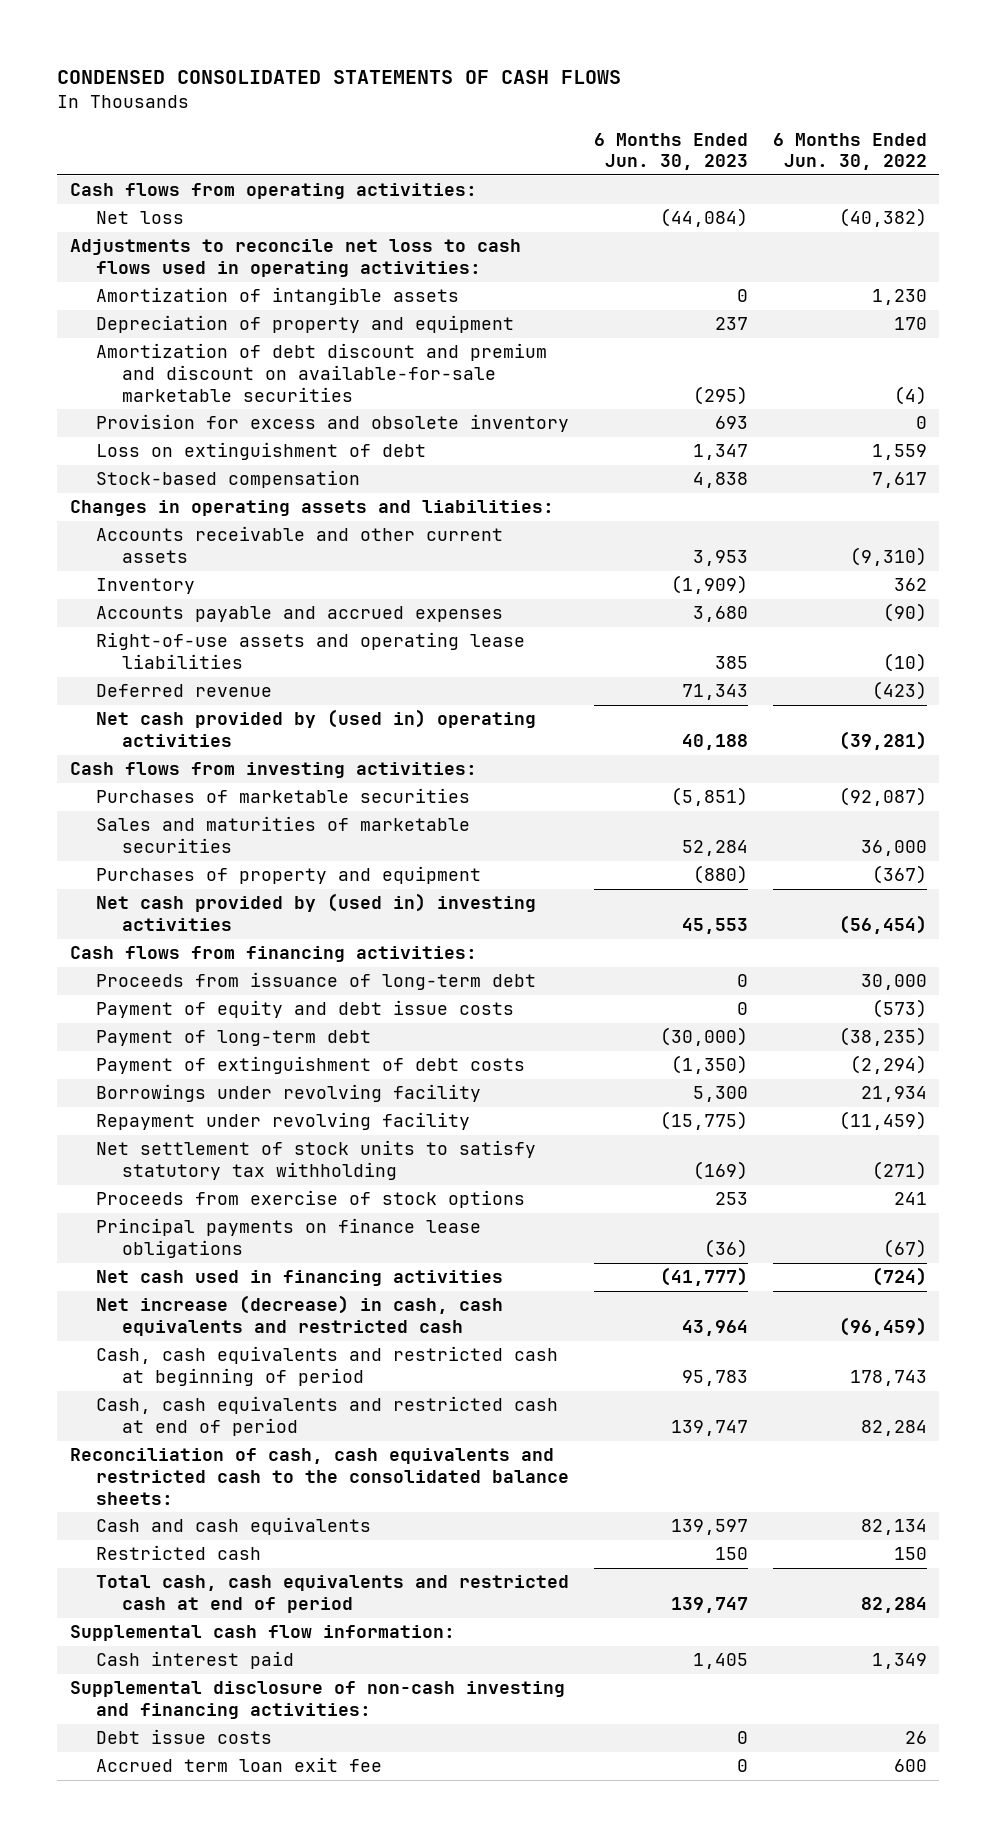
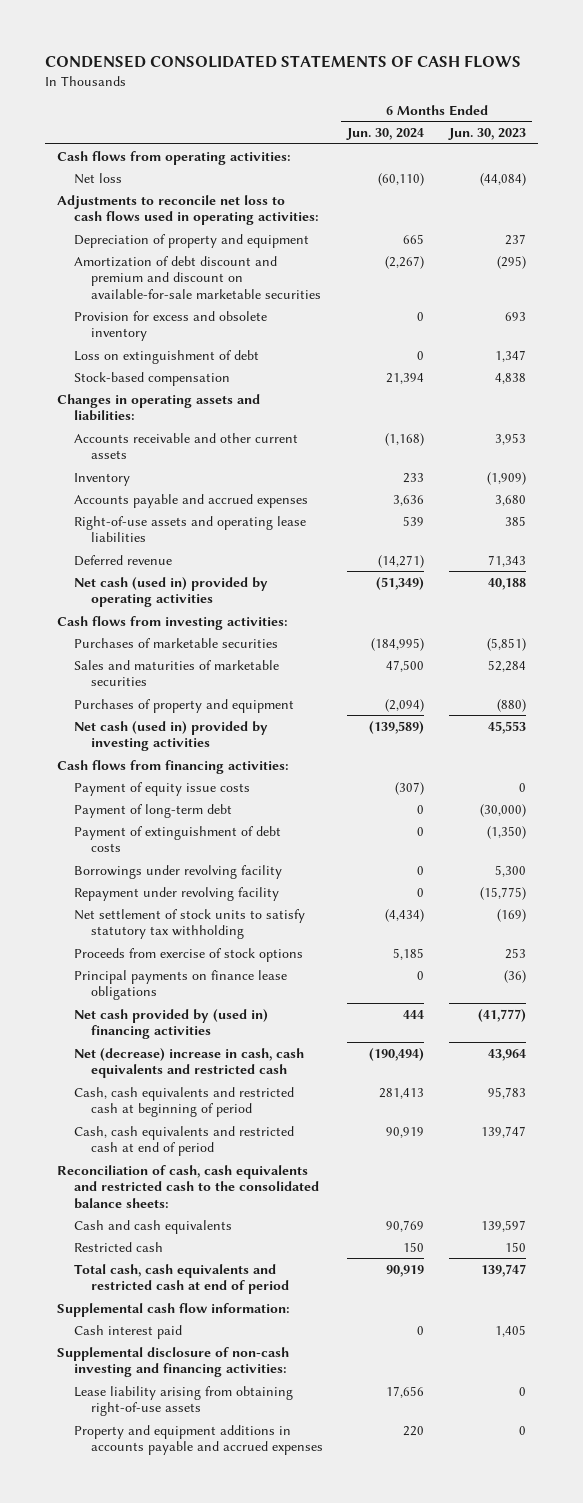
[772,132,927,171] 6 Months Ended Jun. 30, 2022 -> none
none -> [346,128,425,141] Jun. 30, 2024
[95,287,459,306] Amortization of intangible assets -> none
[95,709,536,747] Net cash provided by (used in) operating activities -> [74,576,269,608] Net cash (used in) provided by operating activities
[95,893,536,931] Net cash provided by (used in) investing activities -> [74,720,269,752] Net cash (used in) provided by investing activities
[95,972,536,991] Proceeds from issuance of long-term debt -> none
[95,1000,514,1019] Payment of equity and debt issue costs -> [74,781,251,796] Payment of equity issue costs
[95,1270,503,1287] Net cash used in financing activities -> [74,1008,269,1040] Net cash provided by (used in) financing activities
[95,1295,503,1336] Net increase (decrease) in cash, cash equivalents and restricted cash -> [74,1047,305,1079] Net (decrease) increase in cash, cash equivalents and restricted cash
[95,1729,272,1745] Debt issue costs -> none
[95,1757,382,1773] Accrued term loan exit fee -> none
none -> [74,1385,294,1417] Lease liability arising from obtaining right-of-use assets
none -> [74,1424,323,1456] Property and equipment additions in accounts payable and accrued expenses

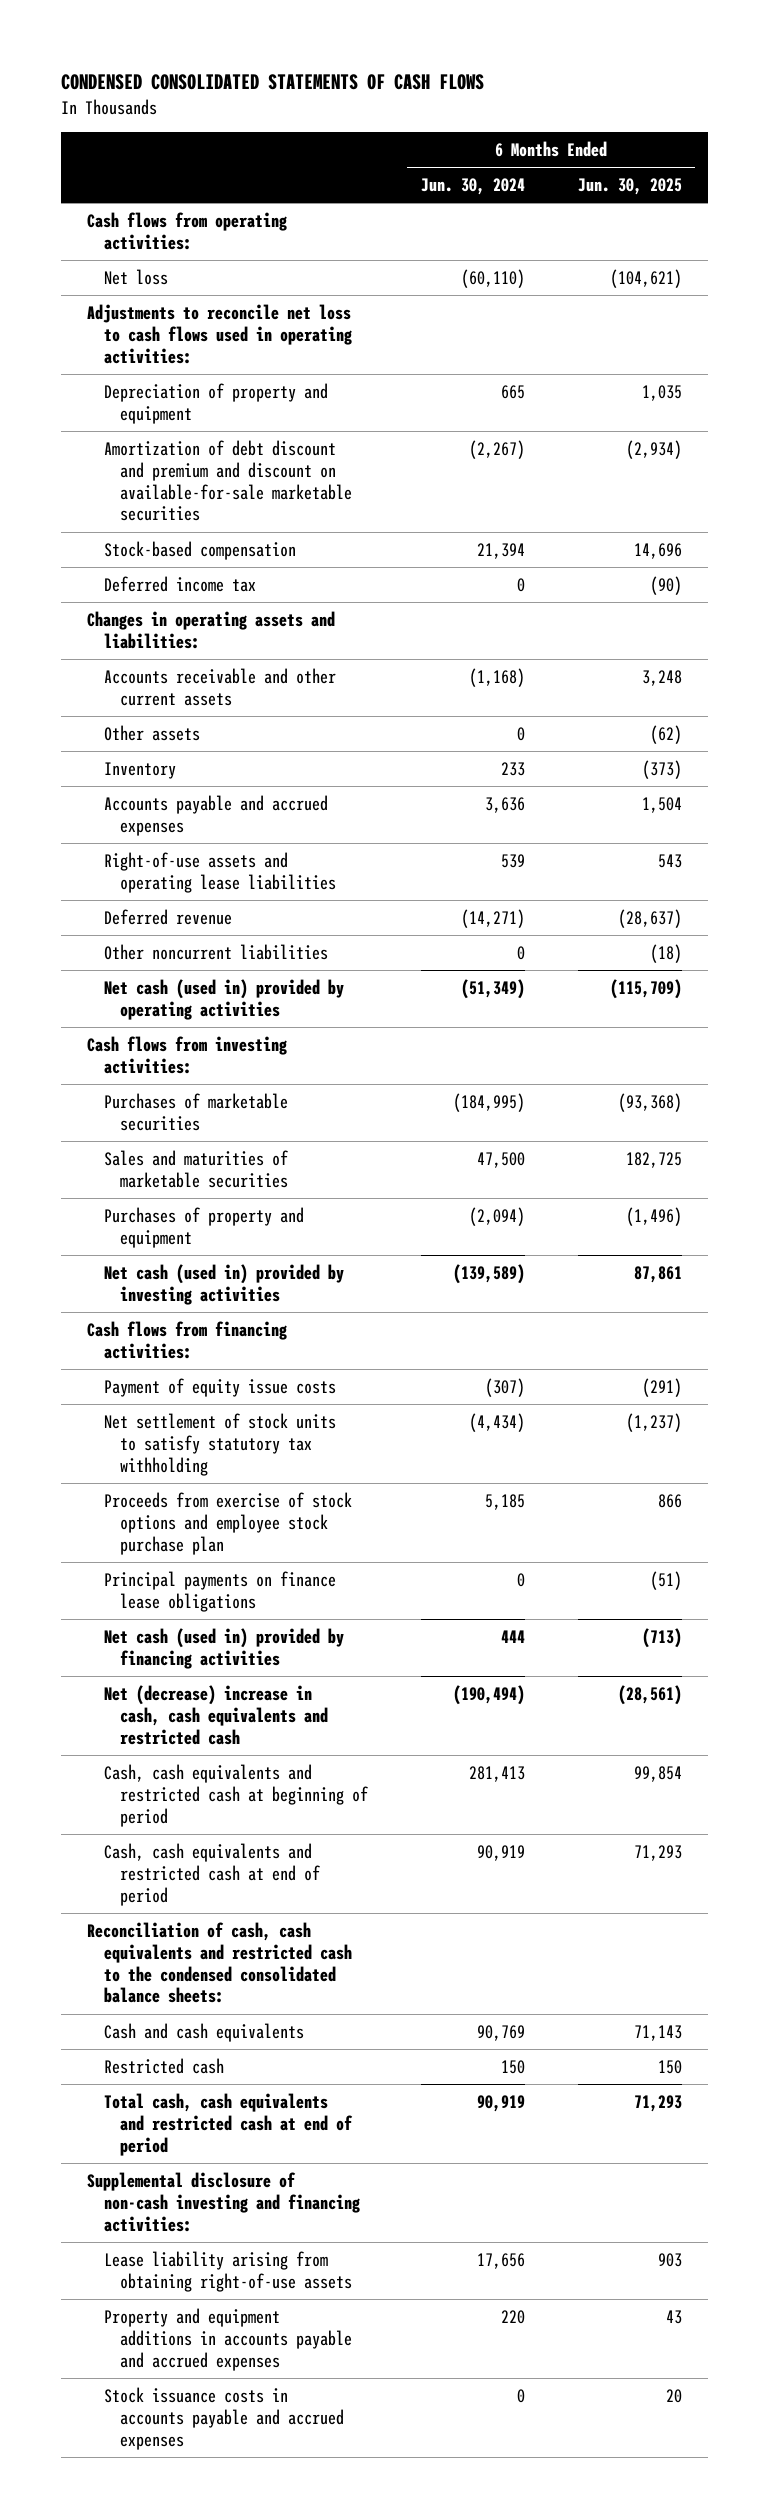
[447,128,526,141] Jun. 30, 2023 -> none
none -> [577,178,682,196] Jun. 30, 2025
[74,310,268,342] Provision for excess and obsolete inventory -> none
[74,349,260,364] Loss on extinguishment of debt -> none
none -> [103,575,256,592] Deferred income tax
none -> [103,724,200,741] Other assets
none -> [103,943,328,960] Other noncurrent liabilities
[74,803,233,818] Payment of long-term debt -> none
[74,825,282,853] Payment of extinguishment of debt costs -> none
[74,864,283,879] Borrowings under revolving facility -> none
[74,886,280,901] Repayment under revolving facility -> none
[74,947,304,962] Proceeds from exercise of stock options -> [103,1491,352,1555] Proceeds from exercise of stock options and employee stock purchase plan
[74,1008,269,1040] Net cash provided by (used in) financing activities -> [103,1627,344,1669] Net cash (used in) provided by financing activities
[57,1164,320,1210] Reconciliation of cash, cash equivalents and restricted cash to the consolidated balance sheets: -> [87,1921,352,2004] Reconciliation of cash, cash equivalents and restricted cash to the condensed consolidated balance sheets:
[57,1302,291,1317] Supplemental cash flow information: -> none
[74,1324,183,1339] Cash interest paid -> none
none -> [103,2386,344,2450] Stock issuance costs in accounts payable and accrued expenses

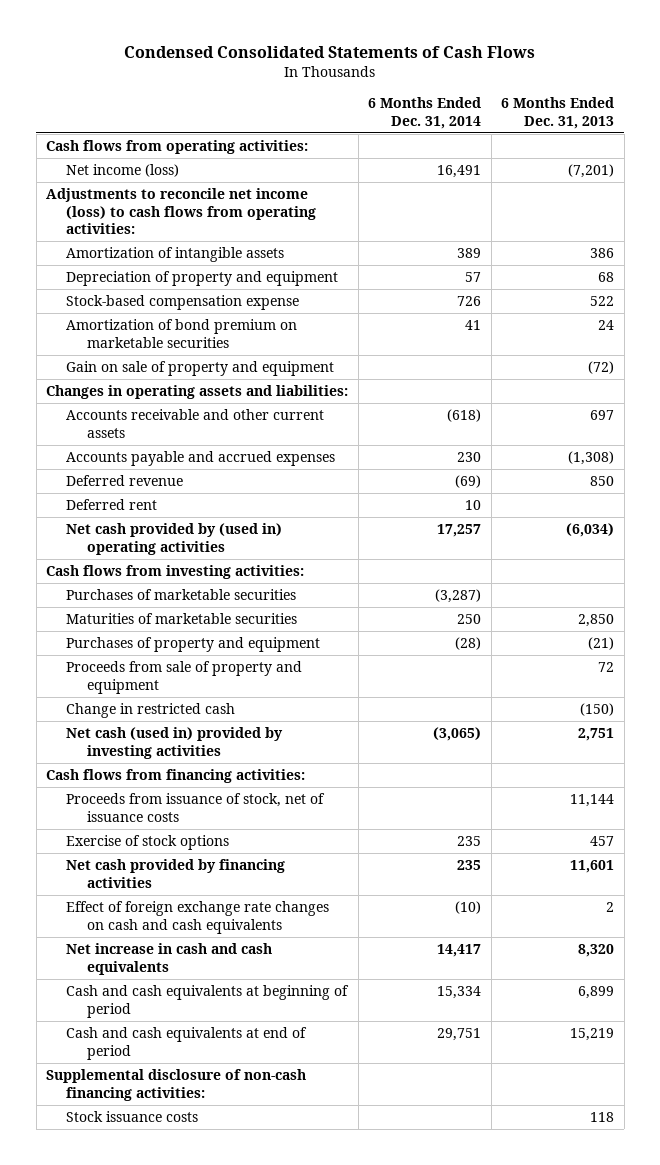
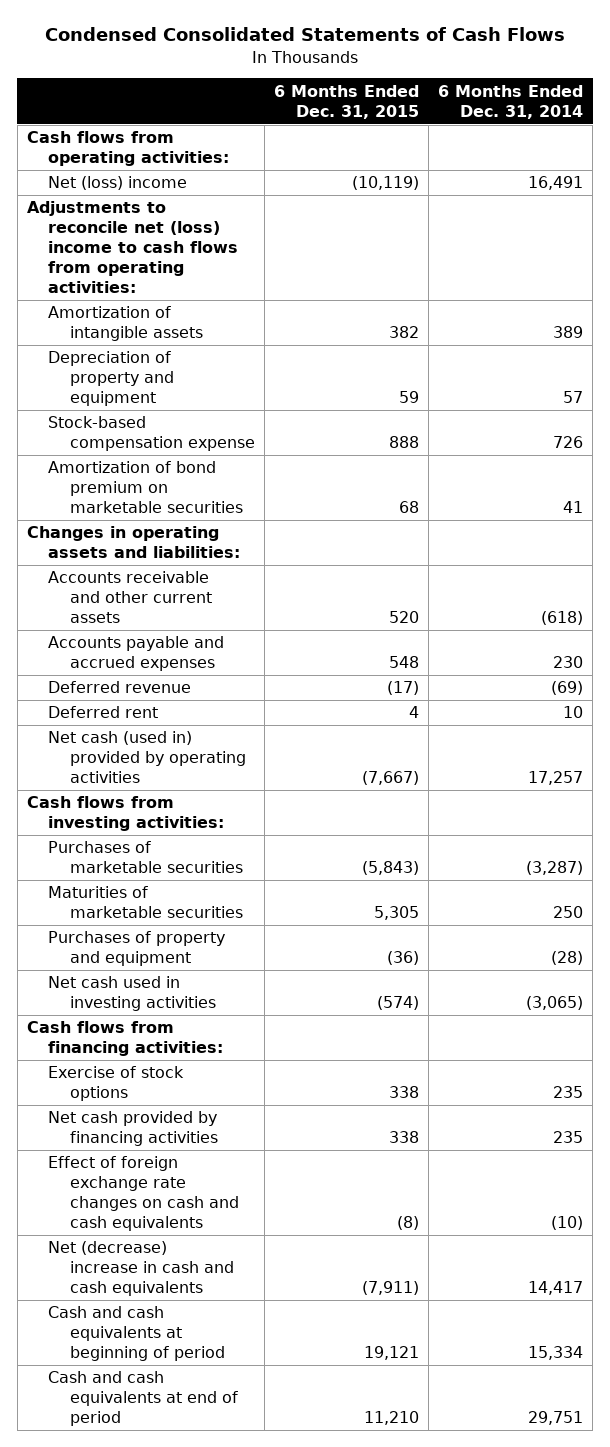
[501,97,615,129] 6 Months Ended Dec. 31, 2013 -> none
none -> [274,84,420,119] 6 Months Ended Dec. 31, 2015
[66,164,180,178] Net income (loss) -> [48,176,188,191] Net (loss) income
[46,188,317,234] Adjustments to reconcile net income (loss) to cash flows from operating activities: -> [26,201,239,294] Adjustments to reconcile net (loss) income to cash flows from operating activities:
[66,361,335,377] Gain on sale of property and equipment -> none
[66,523,283,555] Net cash provided by (used in) operating activities -> [48,731,246,784] Net cash (used in) provided by operating activities
[66,661,303,694] Proceeds from sale of property and equipment -> none
[66,703,236,719] Change in restricted cash -> none
[66,727,284,759] Net cash (used in) provided by investing activities -> [48,976,216,1012] Net cash used in investing activities
[66,793,326,822] Proceeds from issuance of stock, net of issuance costs -> none
[66,943,273,975] Net increase in cash and cash equivalents -> [48,1241,234,1297] Net (decrease) increase in cash and cash equivalents
[46,1069,307,1101] Supplemental disclosure of non-cash financing activities: -> none
[66,1111,199,1123] Stock issuance costs -> none

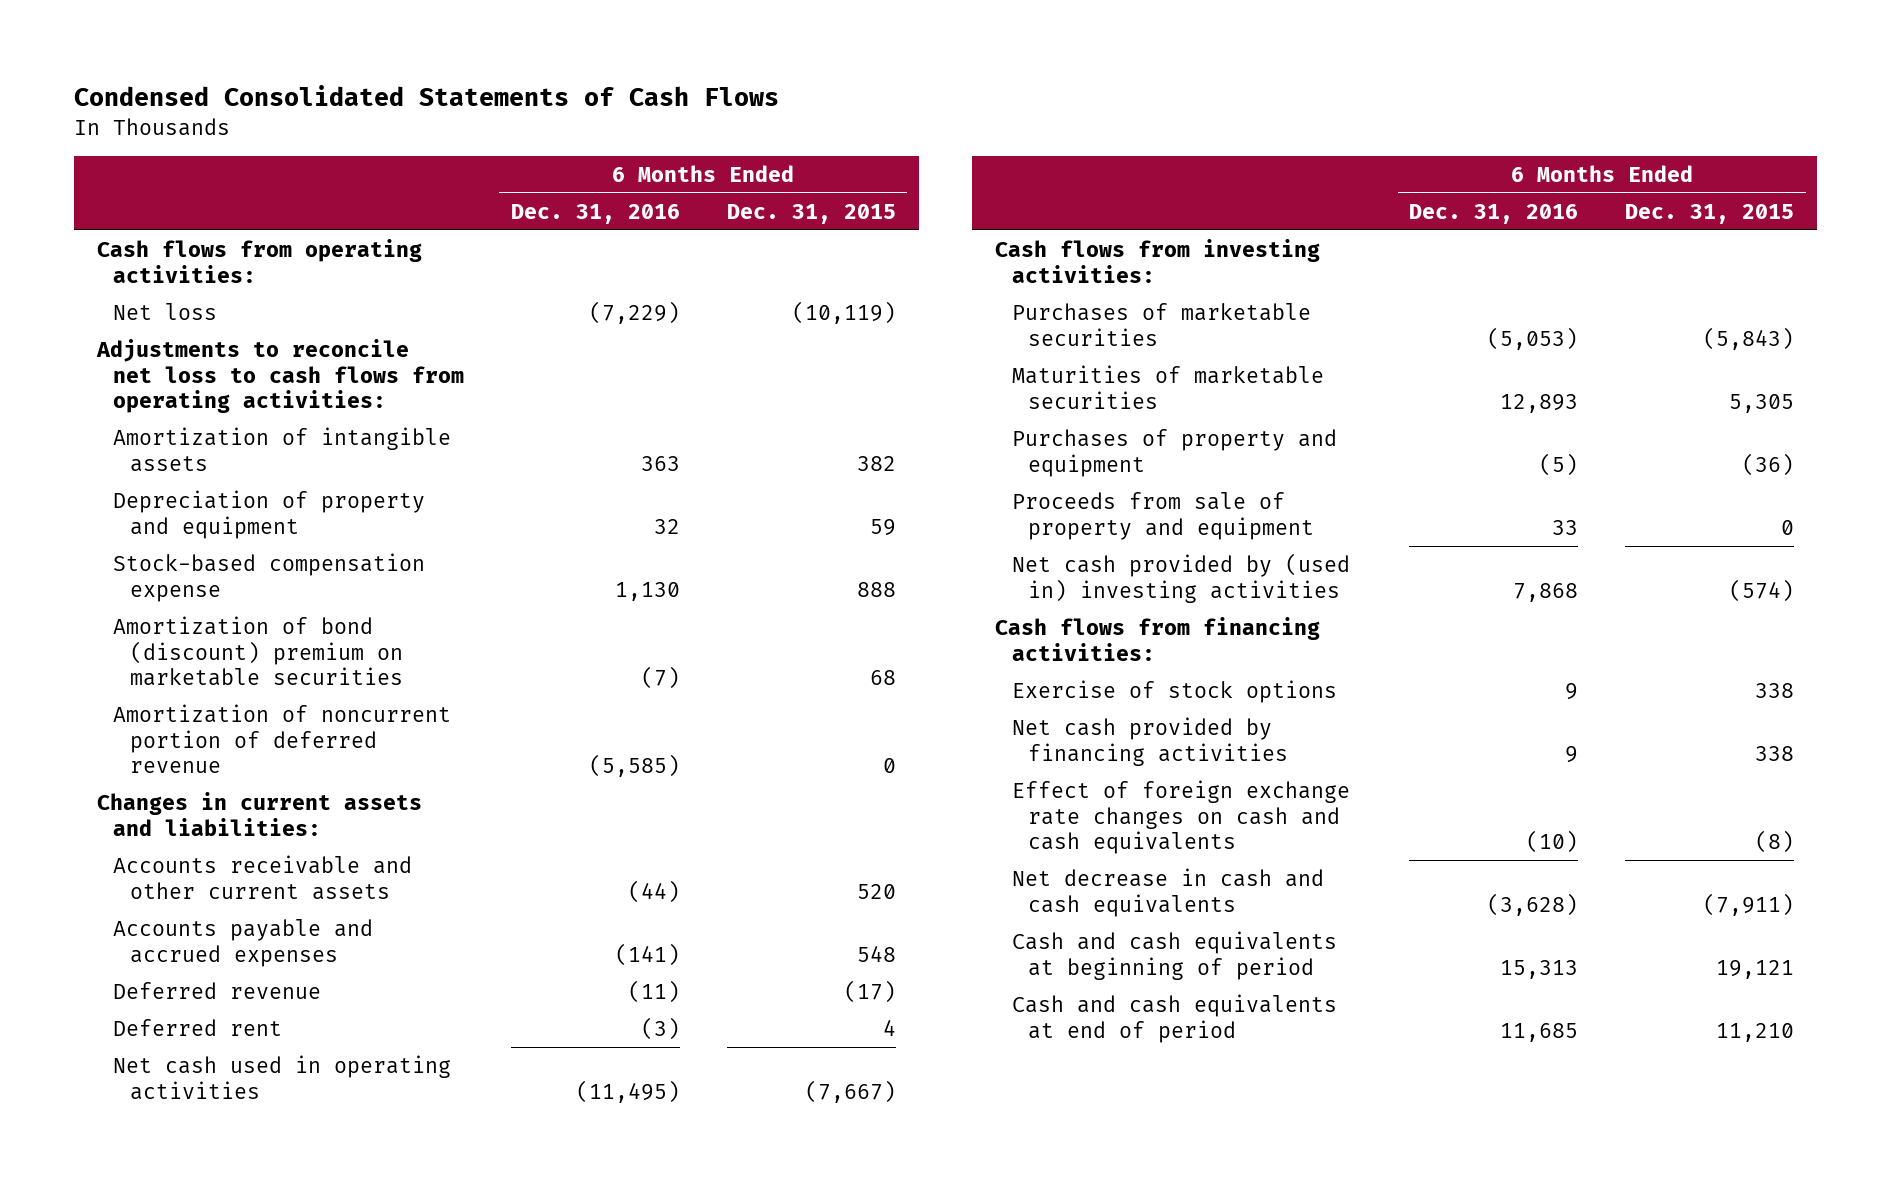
[438,84,584,119] 6 Months Ended Dec. 31, 2014 -> none
none -> [511,203,681,224] Dec. 31, 2016
[48,176,188,191] Net (loss) income -> [113,302,218,320] Net loss
[26,201,239,294] Adjustments to reconcile net (loss) income to cash flows from operating activities: -> [95,338,465,414] Adjustments to reconcile net loss to cash flows from operating activities:
[48,461,243,514] Amortization of bond premium on marketable securities -> [113,615,403,687] Amortization of bond (discount) premium on marketable securities
none -> [113,703,452,774] Amortization of noncurrent portion of deferred revenue
[26,526,241,559] Changes in operating assets and liabilities: -> [96,791,422,836] Changes in current assets and liabilities:
[48,731,246,784] Net cash (used in) provided by operating activities -> [113,1054,452,1100] Net cash used in operating activities
none -> [1011,491,1315,540] Proceeds from sale of property and equipment
[48,976,216,1012] Net cash used in investing activities -> [1011,552,1350,603] Net cash provided by (used in) investing activities
[48,1241,234,1297] Net (decrease) increase in cash and cash equivalents -> [1011,867,1324,917] Net decrease in cash and cash equivalents

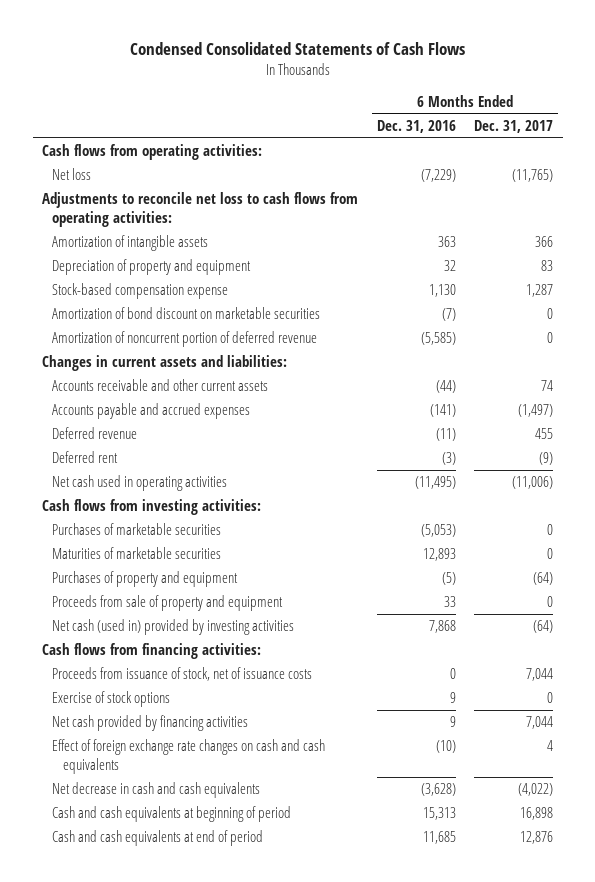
[726,203,896,224] Dec. 31, 2015 -> none
none -> [474,119,554,133] Dec. 31, 2017
[113,615,403,687] Amortization of bond (discount) premium on marketable securities -> [52,307,321,320] Amortization of bond discount on marketable securities
[1011,552,1350,603] Net cash provided by (used in) investing activities -> [52,619,295,636] Net cash (used in) provided by investing activities
none -> [52,667,313,682] Proceeds from issuance of stock, net of issuance costs

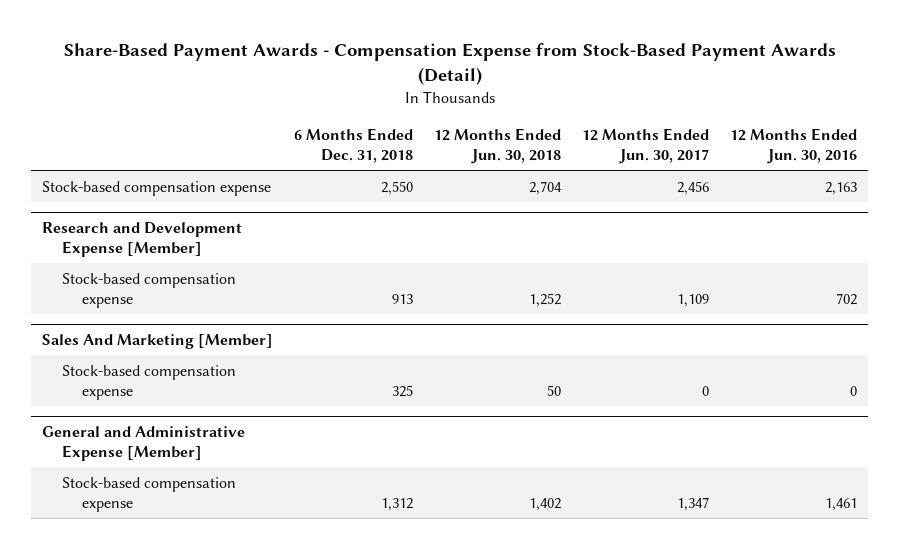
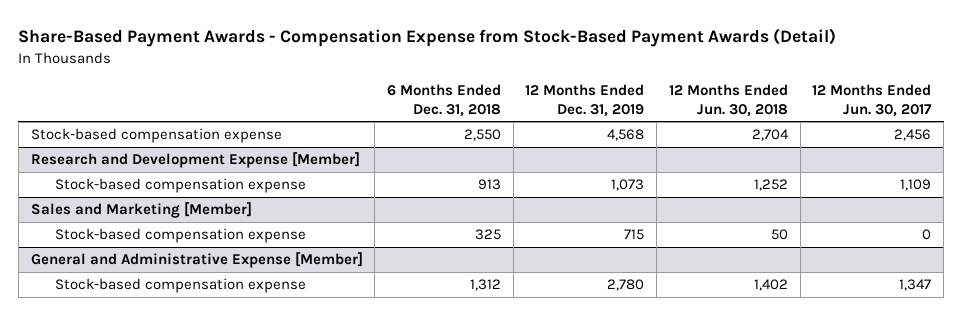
[730,127,858,165] 12 Months Ended Jun. 30, 2016 -> none
none -> [525,83,645,117] 12 Months Ended Dec. 31, 2019
[41,333,273,349] Sales And Marketing [Member] -> [30,202,252,219] Sales and Marketing [Member]

